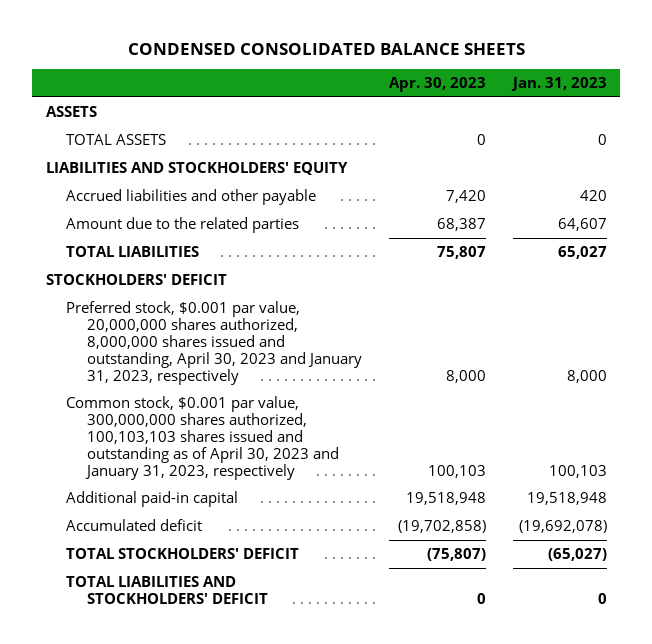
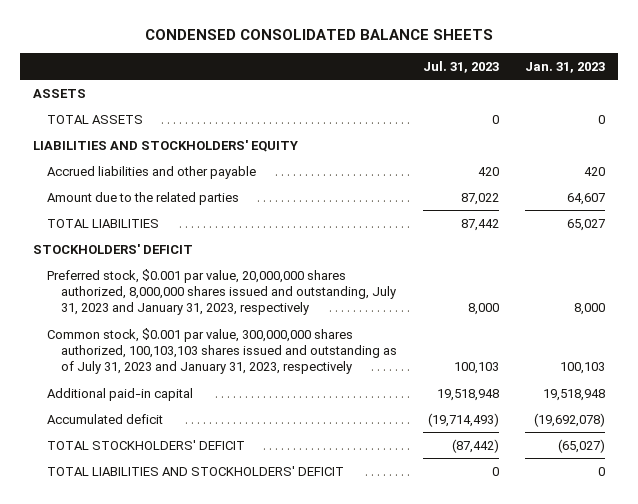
[388,76,486,92] Apr. 30, 2023 -> none
none -> [422,60,499,73] Jul. 31, 2023
[66,300,363,385] Preferred stock, $0.001 par value, 20,000,000 shares authorized, 8,000,000 shares issued and outstanding, April 30, 2023 and January 31, 2023, respectively -> [46,268,396,316] Preferred stock, $0.001 par value, 20,000,000 shares authorized, 8,000,000 shares issued and outstanding, July 31, 2023 and January 31, 2023, respectively
[66,395,340,480] Common stock, $0.001 par value, 300,000,000 shares authorized, 100,103,103 shares issued and outstanding as of April 30, 2023 and January 31, 2023, respectively -> [46,327,397,375] Common stock, $0.001 par value, 300,000,000 shares authorized, 100,103,103 shares issued and outstanding as of July 31, 2023 and January 31, 2023, respectively

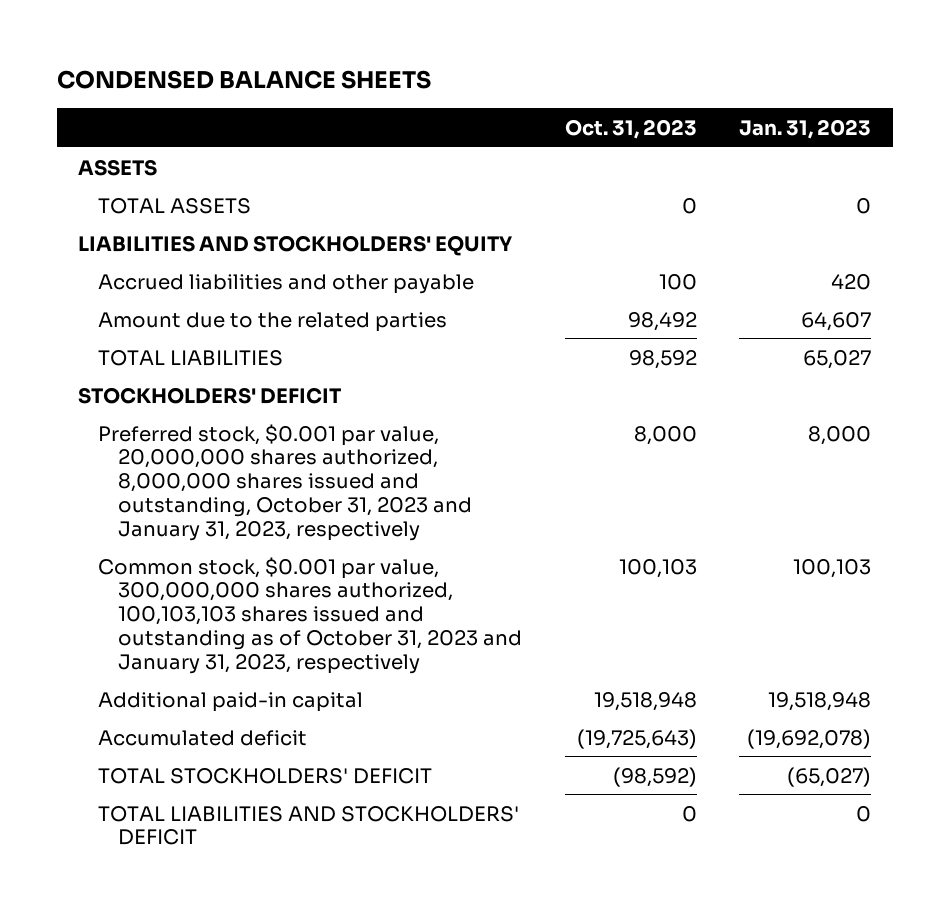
[145,29,494,41] CONDENSED CONSOLIDATED BALANCE SHEETS -> [56,70,431,90] CONDENSED BALANCE SHEETS
[422,60,499,73] Jul. 31, 2023 -> none
none -> [564,118,697,139] Oct. 31, 2023
[46,268,396,316] Preferred stock, $0.001 par value, 20,000,000 shares authorized, 8,000,000 shares issued and outstanding, July 31, 2023 and January 31, 2023, respectively -> [98,423,472,541] Preferred stock, $0.001 par value, 20,000,000 shares authorized, 8,000,000 shares issued and outstanding, October 31, 2023 and January 31, 2023, respectively
[46,327,397,375] Common stock, $0.001 par value, 300,000,000 shares authorized, 100,103,103 shares issued and outstanding as of July 31, 2023 and January 31, 2023, respectively -> [98,556,522,674] Common stock, $0.001 par value, 300,000,000 shares authorized, 100,103,103 shares issued and outstanding as of October 31, 2023 and January 31, 2023, respectively

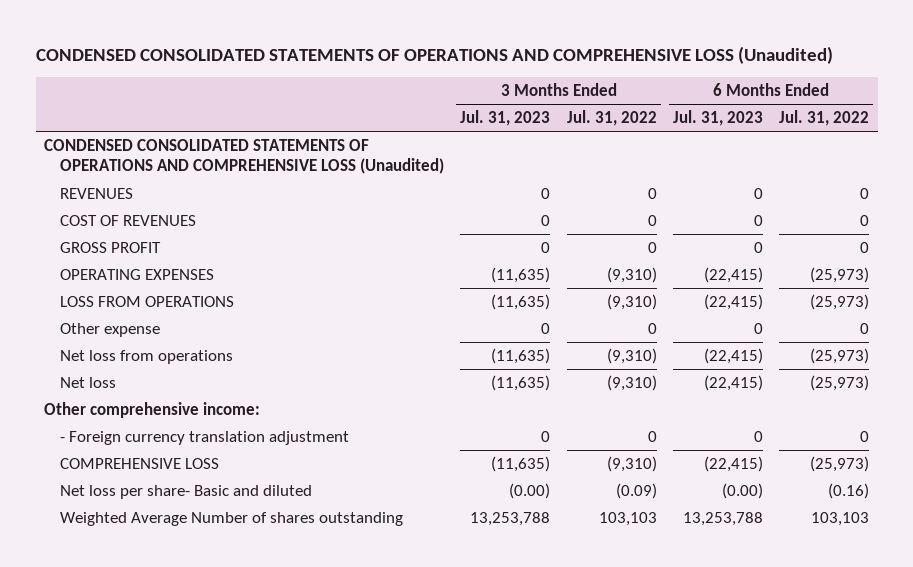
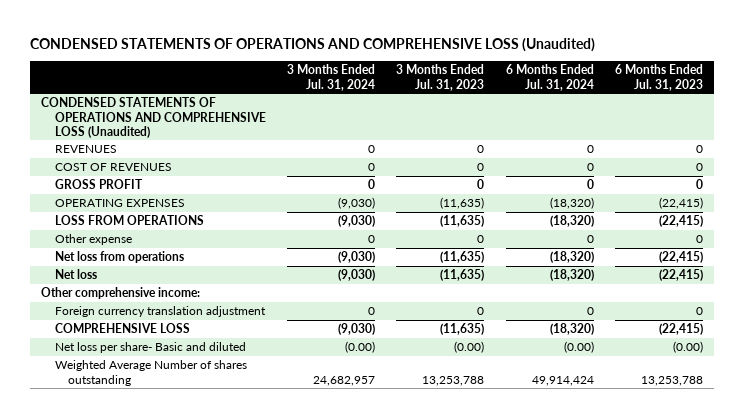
[35,46,833,65] CONDENSED CONSOLIDATED STATEMENTS OF OPERATIONS AND COMPREHENSIVE LOSS (Unaudited) -> [30,37,596,52] CONDENSED STATEMENTS OF OPERATIONS AND COMPREHENSIVE LOSS (Unaudited)
[566,110,657,127] Jul. 31, 2022 -> none
[779,110,870,127] Jul. 31, 2022 -> none
none -> [286,64,375,91] 3 Months Ended Jul. 31, 2024
none -> [505,64,594,91] 6 Months Ended Jul. 31, 2024
[43,138,445,175] CONDENSED CONSOLIDATED STATEMENTS OF OPERATIONS AND COMPREHENSIVE LOSS (Unaudited) -> [40,97,266,138] CONDENSED STATEMENTS OF OPERATIONS AND COMPREHENSIVE LOSS (Unaudited)
[60,430,350,445] - Foreign currency translation adjustment -> [54,306,266,318] Foreign currency translation adjustment

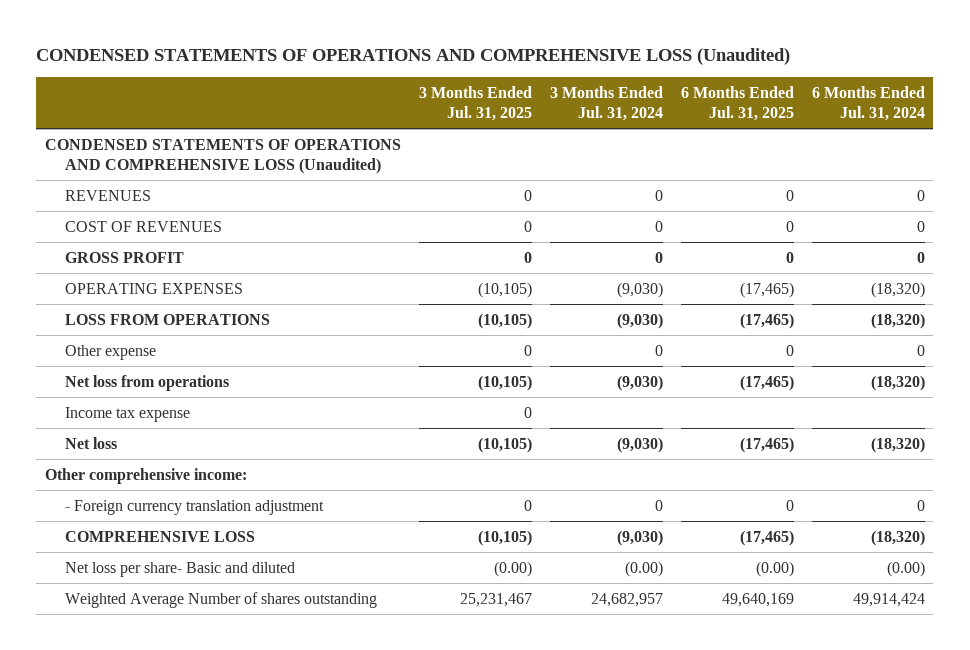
[396,64,485,91] 3 Months Ended Jul. 31, 2023 -> none
[615,64,704,91] 6 Months Ended Jul. 31, 2023 -> none
none -> [419,86,533,122] 3 Months Ended Jul. 31, 2025
none -> [680,86,794,122] 6 Months Ended Jul. 31, 2025
none -> [65,406,191,422] Income tax expense
[54,306,266,318] Foreign currency translation adjustment -> [65,499,325,515] - Foreign currency translation adjustment

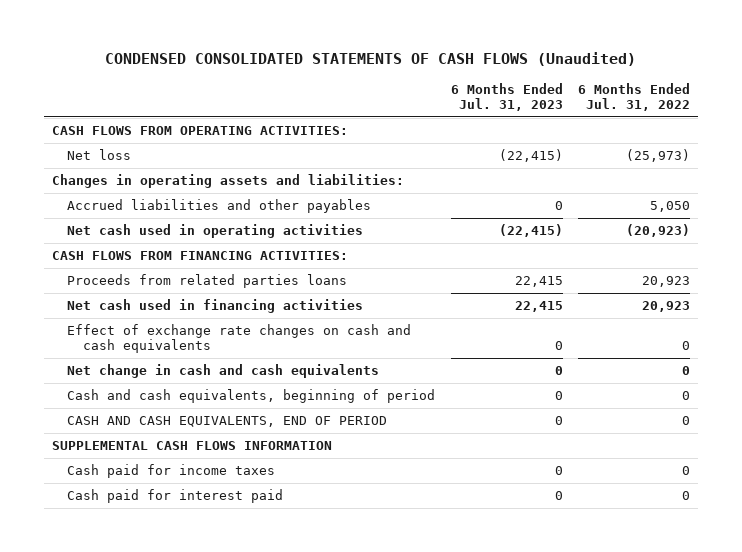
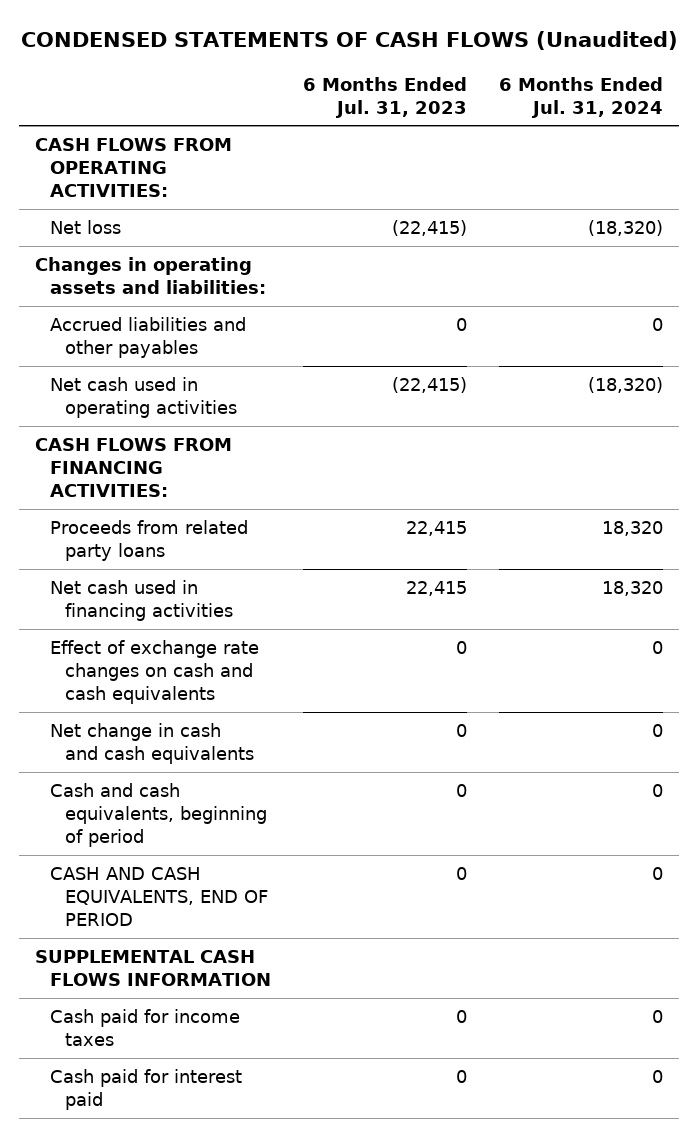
[105,52,637,67] CONDENSED CONSOLIDATED STATEMENTS OF CASH FLOWS (Unaudited) -> [21,31,679,51] CONDENSED STATEMENTS OF CASH FLOWS (Unaudited)
[578,82,691,112] 6 Months Ended Jul. 31, 2022 -> none
none -> [499,76,664,118] 6 Months Ended Jul. 31, 2024
[67,273,348,288] Proceeds from related parties loans -> [50,520,249,562] Proceeds from related party loans

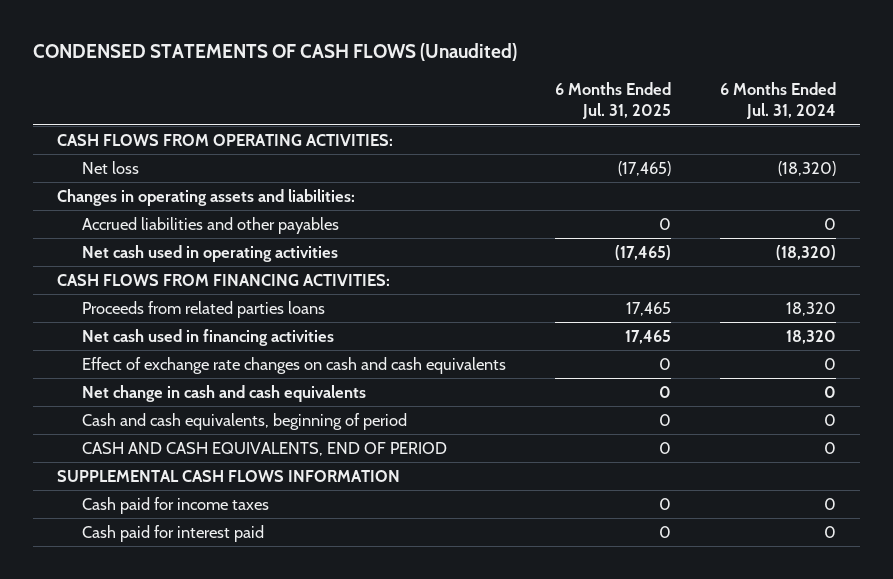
[303,76,468,118] 6 Months Ended Jul. 31, 2023 -> none
none -> [555,81,672,120] 6 Months Ended Jul. 31, 2025
[50,520,249,562] Proceeds from related party loans -> [82,300,326,318] Proceeds from related parties loans

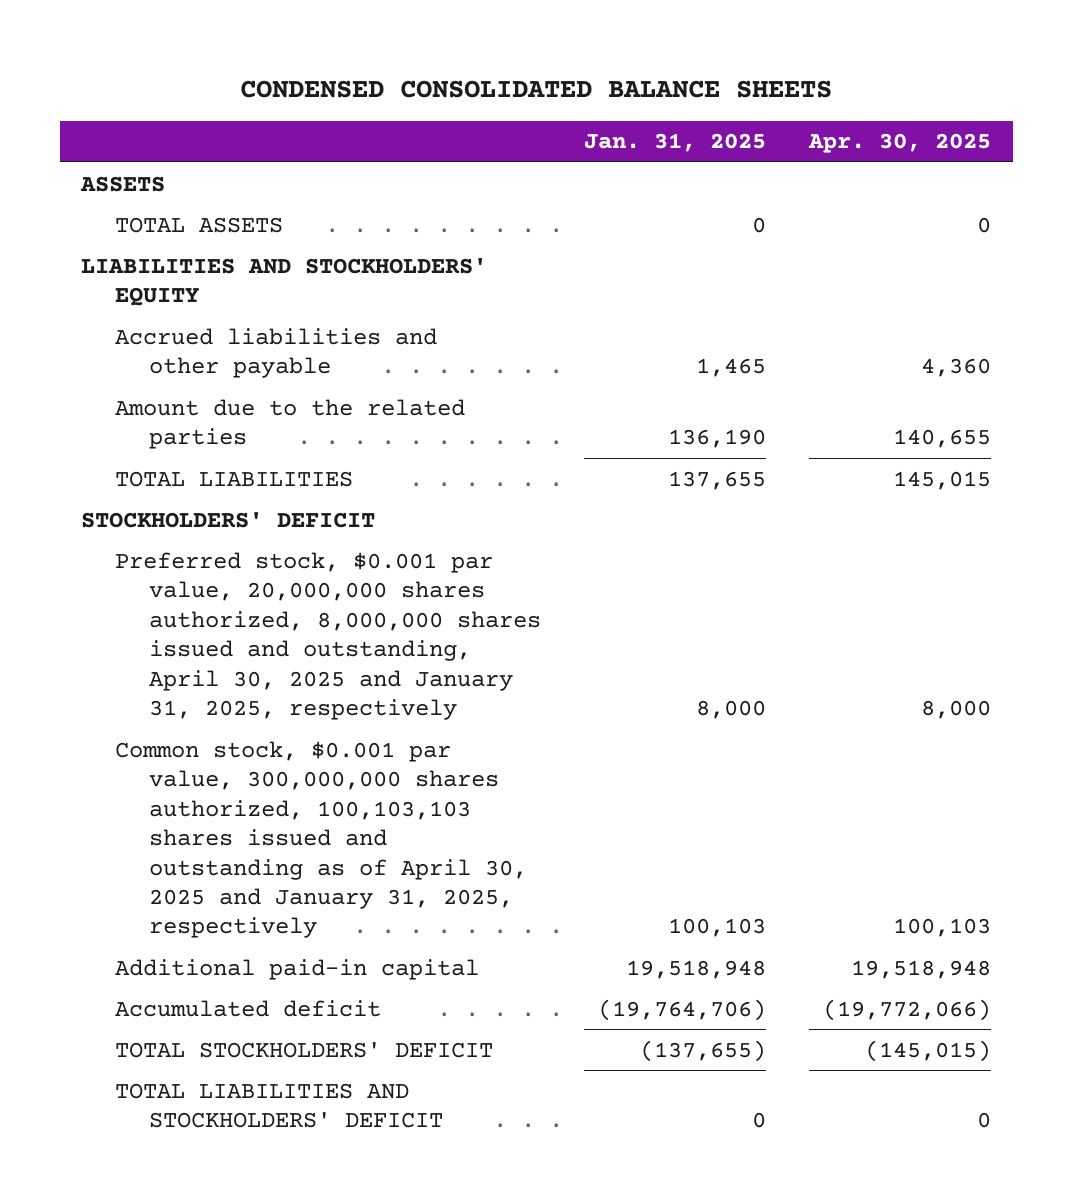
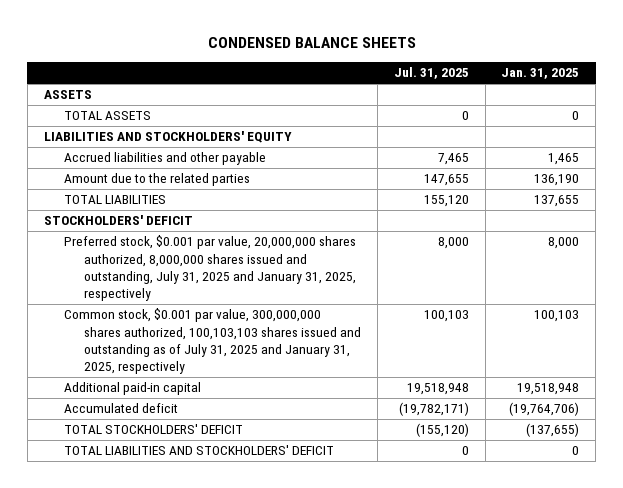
[240,79,833,98] CONDENSED CONSOLIDATED BALANCE SHEETS -> [207,37,416,49] CONDENSED BALANCE SHEETS
[808,133,992,154] Apr. 30, 2025 -> none
none -> [393,67,469,80] Jul. 31, 2025
[115,551,542,721] Preferred stock, $0.001 par value, 20,000,000 shares authorized, 8,000,000 shares issued and outstanding, April 30, 2025 and January 31, 2025, respectively -> [63,235,357,301] Preferred stock, $0.001 par value, 20,000,000 shares authorized, 8,000,000 shares issued and outstanding, July 31, 2025 and January 31, 2025, respectively
[115,740,528,939] Common stock, $0.001 par value, 300,000,000 shares authorized, 100,103,103 shares issued and outstanding as of April 30, 2025 and January 31, 2025, respectively -> [63,308,362,374] Common stock, $0.001 par value, 300,000,000 shares authorized, 100,103,103 shares issued and outstanding as of July 31, 2025 and January 31, 2025, respectively

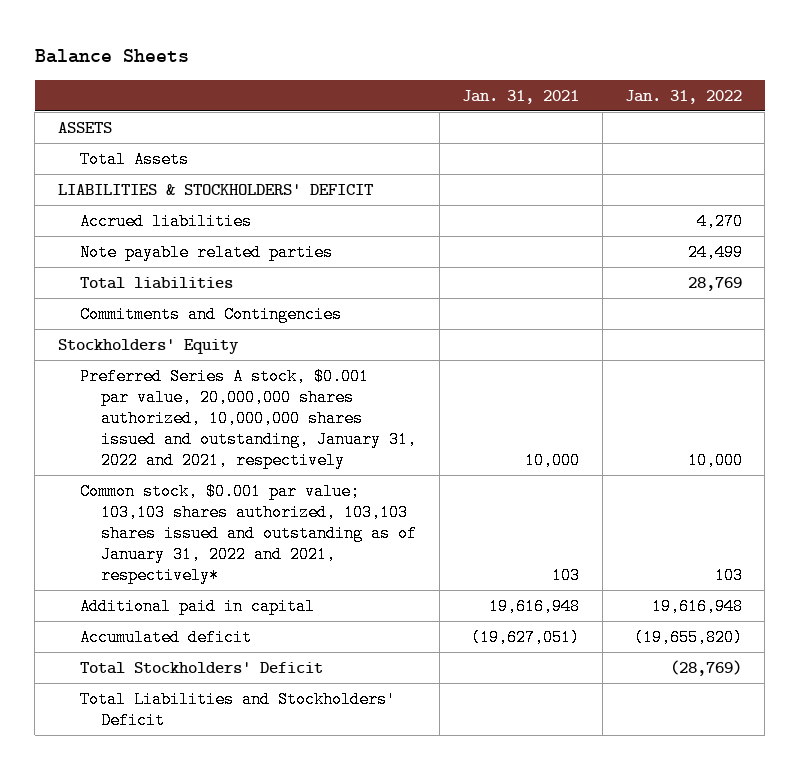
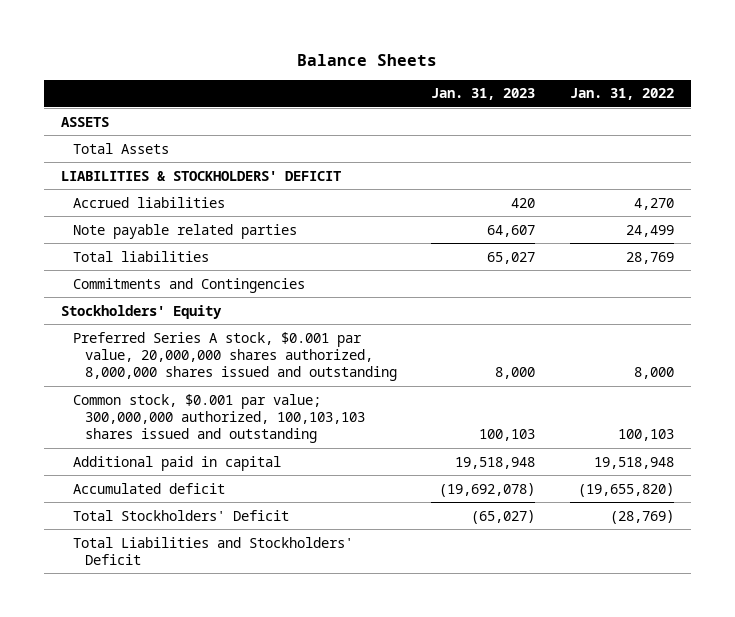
[462,89,580,104] Jan. 31, 2021 -> none
none -> [431,88,536,101] Jan. 31, 2023
[79,367,418,469] Preferred Series A stock, $0.001 par value, 20,000,000 shares authorized, 10,000,000 shares issued and outstanding, January 31, 2022 and 2021, respectively -> [73,331,397,382] Preferred Series A stock, $0.001 par value, 20,000,000 shares authorized, 8,000,000 shares issued and outstanding
[687,451,743,469] 10,000 -> [633,367,674,380] 8,000
[79,482,418,584] Common stock, $0.001 par value; 103,103 shares authorized, 103,103 shares issued and outstanding as of January 31, 2022 and 2021, respectively* -> [73,393,365,444] Common stock, $0.001 par value; 300,000,000 authorized, 100,103,103 shares issued and outstanding
[714,566,743,584] 103 -> [617,429,674,442] 100,103
[651,597,743,615] 19,616,948 -> [593,456,674,469] 19,518,948

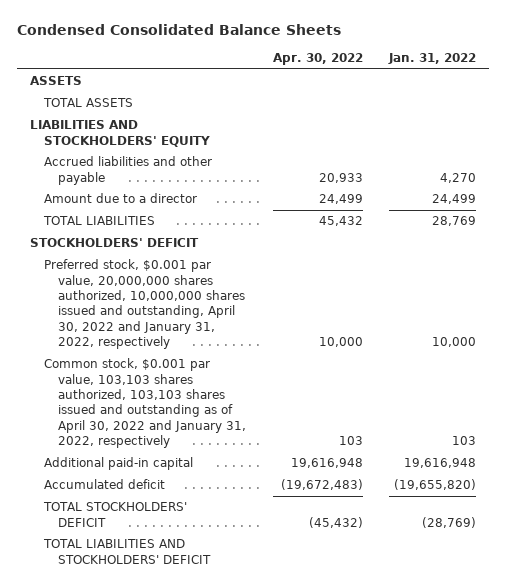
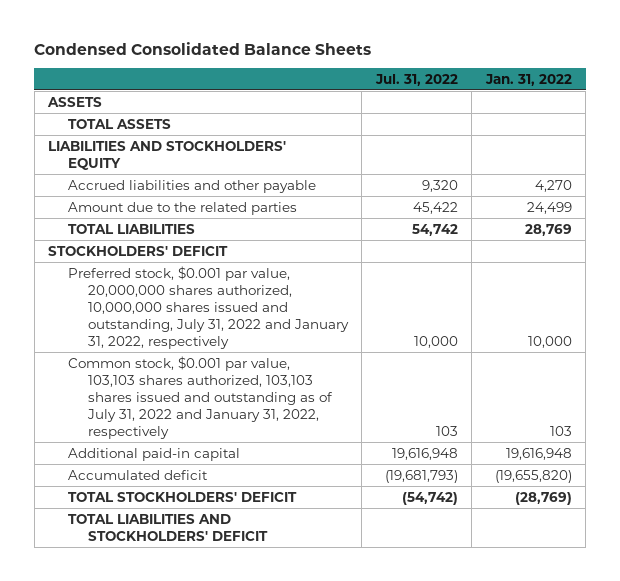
[272,53,363,66] Apr. 30, 2022 -> none
none -> [374,73,458,86] Jul. 31, 2022
[44,193,198,204] Amount due to a director -> [67,201,297,215] Amount due to the related parties
[44,259,246,349] Preferred stock, $0.001 par value, 20,000,000 shares authorized, 10,000,000 shares issued and outstanding, April 30, 2022 and January 31, 2022, respectively -> [67,265,349,349] Preferred stock, $0.001 par value, 20,000,000 shares authorized, 10,000,000 shares issued and outstanding, July 31, 2022 and January 31, 2022, respectively
[44,358,247,448] Common stock, $0.001 par value, 103,103 shares authorized, 103,103 shares issued and outstanding as of April 30, 2022 and January 31, 2022, respectively -> [67,355,333,439] Common stock, $0.001 par value, 103,103 shares authorized, 103,103 shares issued and outstanding as of July 31, 2022 and January 31, 2022, respectively

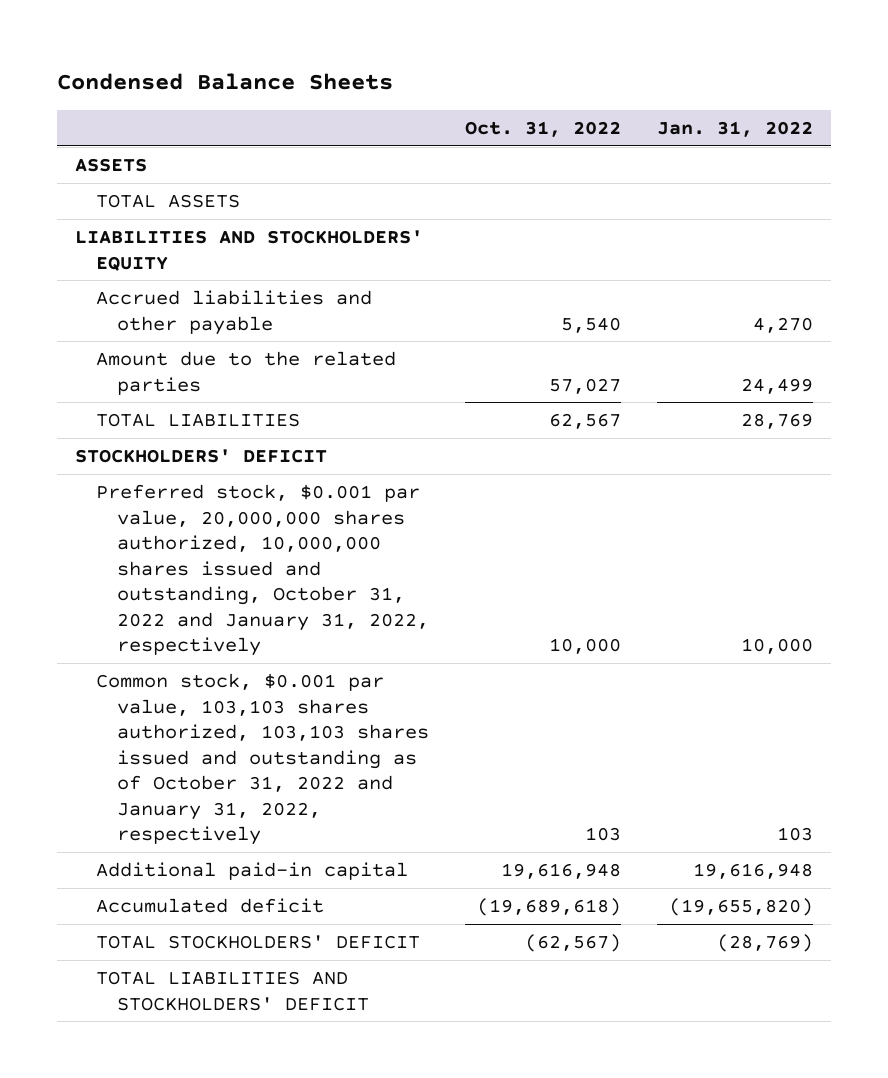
[34,41,372,55] Condensed Consolidated Balance Sheets -> [56,73,393,91] Condensed Balance Sheets
[374,73,458,86] Jul. 31, 2022 -> none
none -> [464,120,621,137] Oct. 31, 2022
[67,265,349,349] Preferred stock, $0.001 par value, 20,000,000 shares authorized, 10,000,000 shares issued and outstanding, July 31, 2022 and January 31, 2022, respectively -> [95,484,429,657] Preferred stock, $0.001 par value, 20,000,000 shares authorized, 10,000,000 shares issued and outstanding, October 31, 2022 and January 31, 2022, respectively
[67,355,333,439] Common stock, $0.001 par value, 103,103 shares authorized, 103,103 shares issued and outstanding as of July 31, 2022 and January 31, 2022, respectively -> [95,673,429,846] Common stock, $0.001 par value, 103,103 shares authorized, 103,103 shares issued and outstanding as of October 31, 2022 and January 31, 2022, respectively

